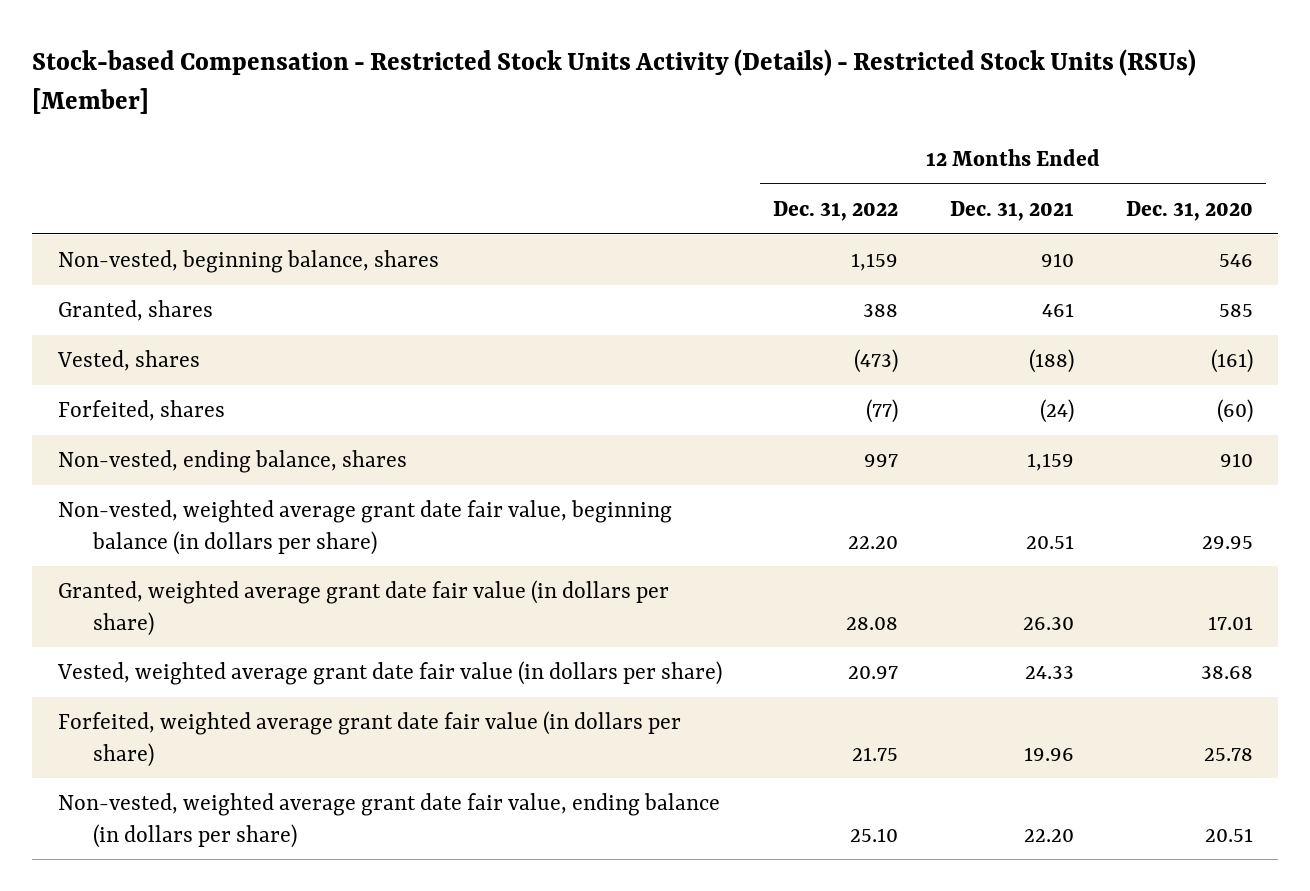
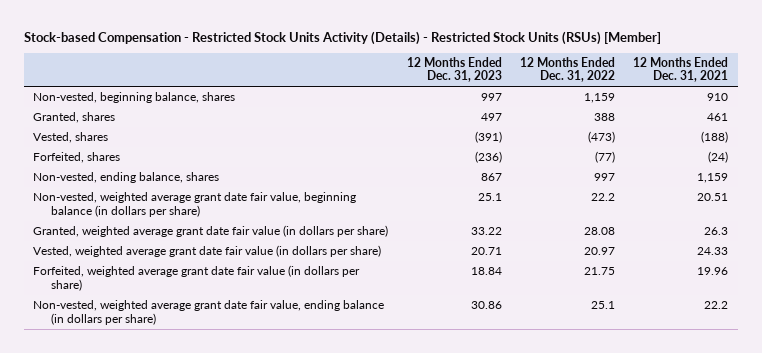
[1125,200,1253,221] Dec. 31, 2020 -> none
none -> [406,56,502,83] 12 Months Ended Dec. 31, 2023
[848,535,899,549] 22.20 -> [590,193,615,202] 22.2
[1022,616,1074,630] 26.30 -> [704,227,729,236] 26.3
[850,827,899,842] 25.10 -> [590,301,615,310] 25.1
[1023,828,1074,842] 22.20 -> [704,301,729,310] 22.2

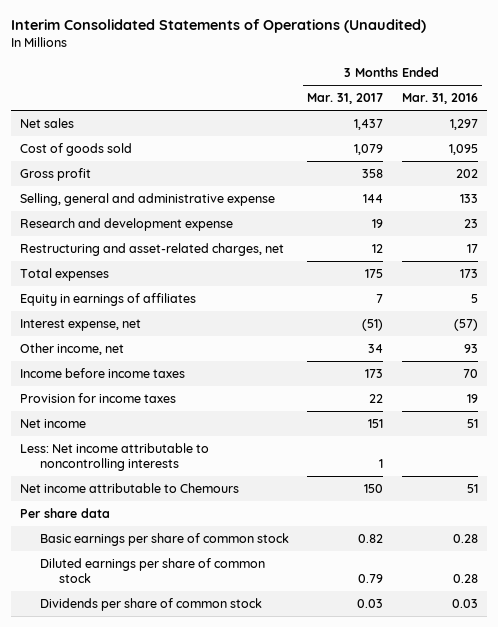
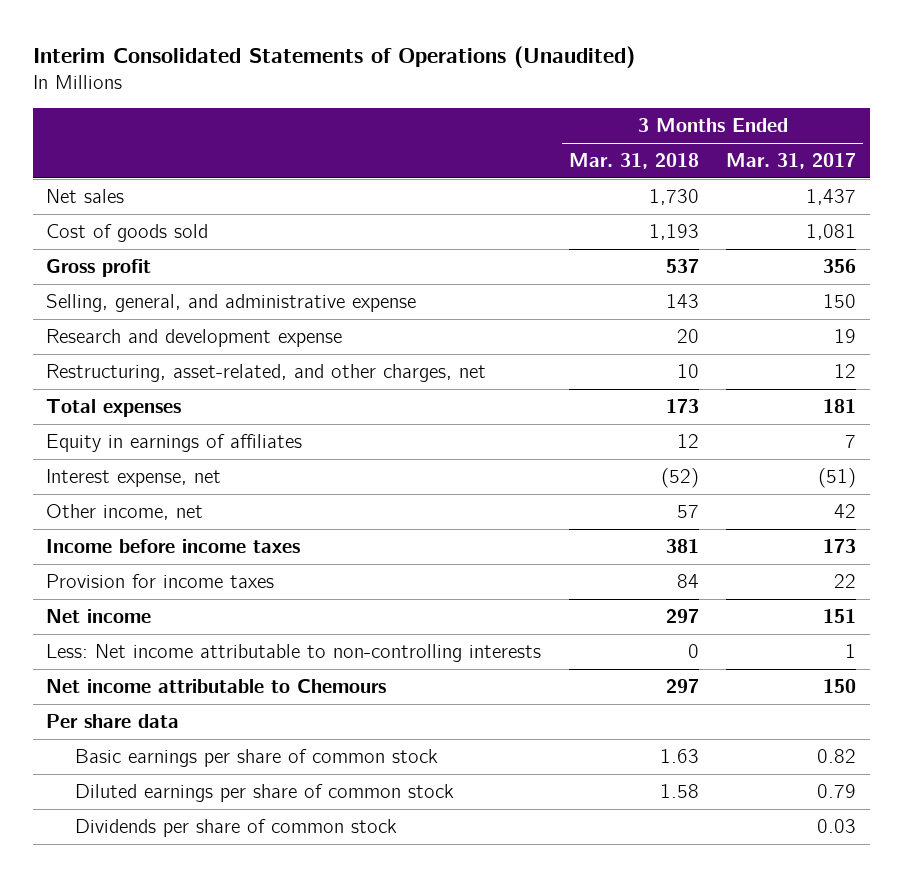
[401,93,478,105] Mar. 31, 2016 -> none
none -> [568,153,699,170] Mar. 31, 2018
[354,144,384,156] 1,079 -> [806,224,857,241] 1,081
[362,169,384,179] 358 -> [823,259,857,274] 356
[20,193,276,207] Selling, general and administrative expense -> [46,294,417,313] Selling, general, and administrative expense
[363,194,384,204] 144 -> [823,294,857,309] 150
[20,243,285,257] Restructuring and asset-related charges, net -> [46,364,487,383] Restructuring, asset-related, and other charges, net
[365,269,384,279] 175 -> [823,399,857,414] 181
[368,344,384,354] 34 -> [834,504,857,519] 42
[20,443,210,472] Less: Net income attributable to noncontrolling interests -> [46,644,542,663] Less: Net income attributable to non-controlling interests

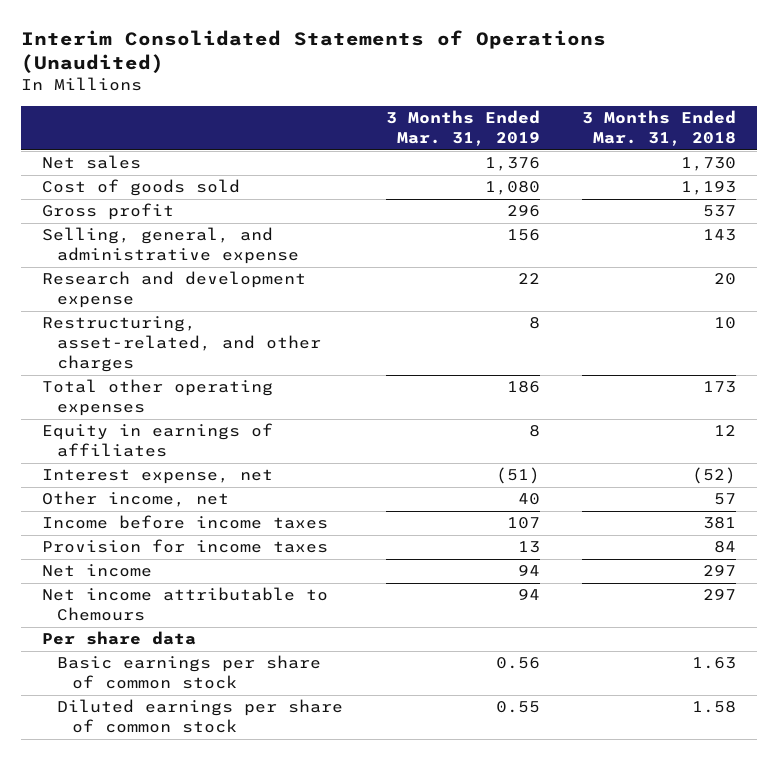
[726,153,857,170] Mar. 31, 2017 -> none
none -> [385,110,540,147] 3 Months Ended Mar. 31, 2019
[46,364,487,383] Restructuring, asset-related, and other charges, net -> [42,316,322,373] Restructuring, asset-related, and other charges
[46,399,182,418] Total expenses -> [42,379,274,417] Total other operating expenses
[46,644,542,663] Less: Net income attributable to non-controlling interests -> none
[74,819,397,838] Dividends per share of common stock -> none

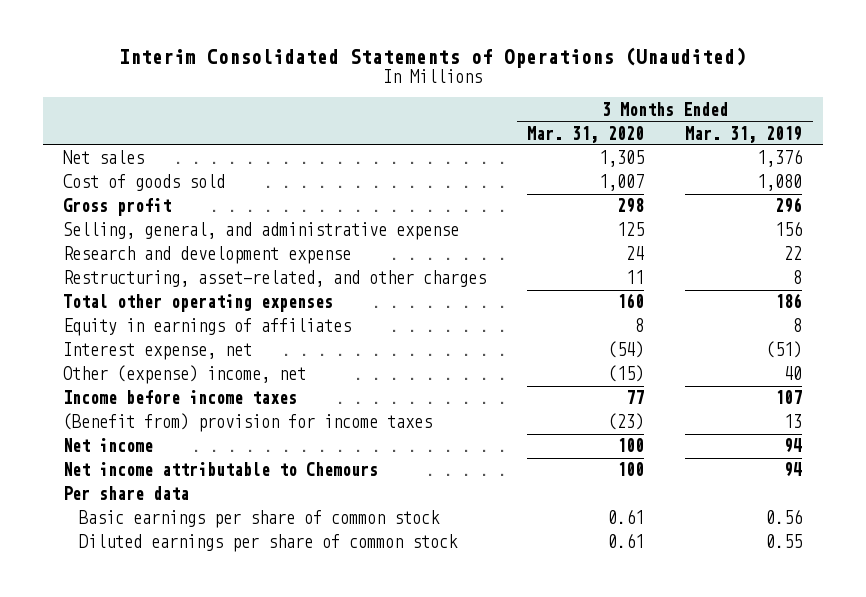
[581,110,736,147] 3 Months Ended Mar. 31, 2018 -> none
none -> [527,125,645,143] Mar. 31, 2020
[42,491,230,508] Other income, net -> [63,365,307,385] Other (expense) income, net
[42,539,329,554] Provision for income taxes -> [63,413,433,433] (Benefit from) provision for income taxes

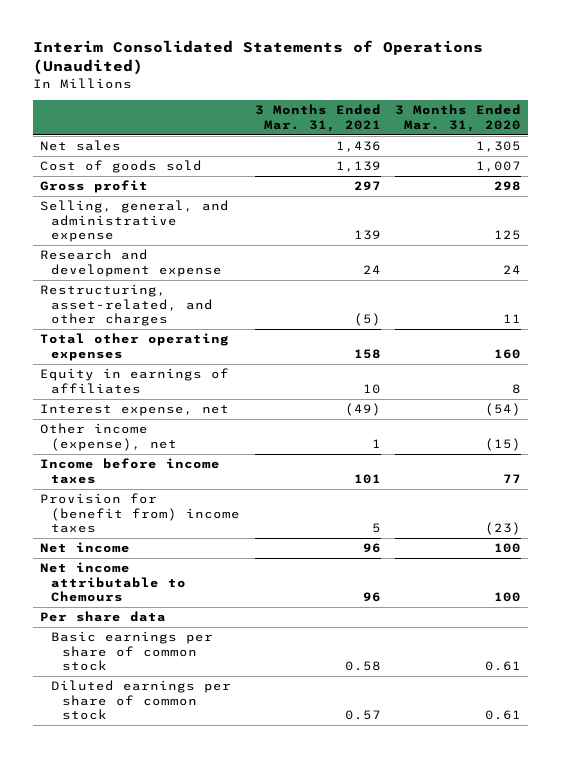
[685,125,803,143] Mar. 31, 2019 -> none
none -> [254,104,381,132] 3 Months Ended Mar. 31, 2021
[63,365,307,385] Other (expense) income, net -> [40,423,178,451] Other income (expense), net
[63,413,433,433] (Benefit from) provision for income taxes -> [40,493,241,534] Provision for (benefit from) income taxes

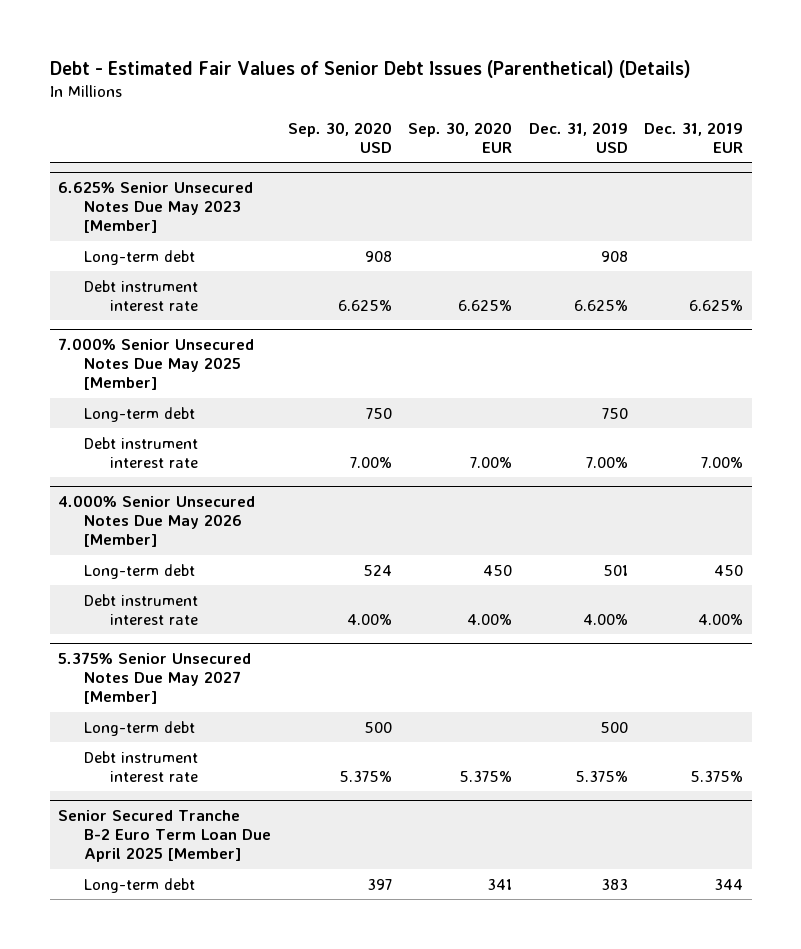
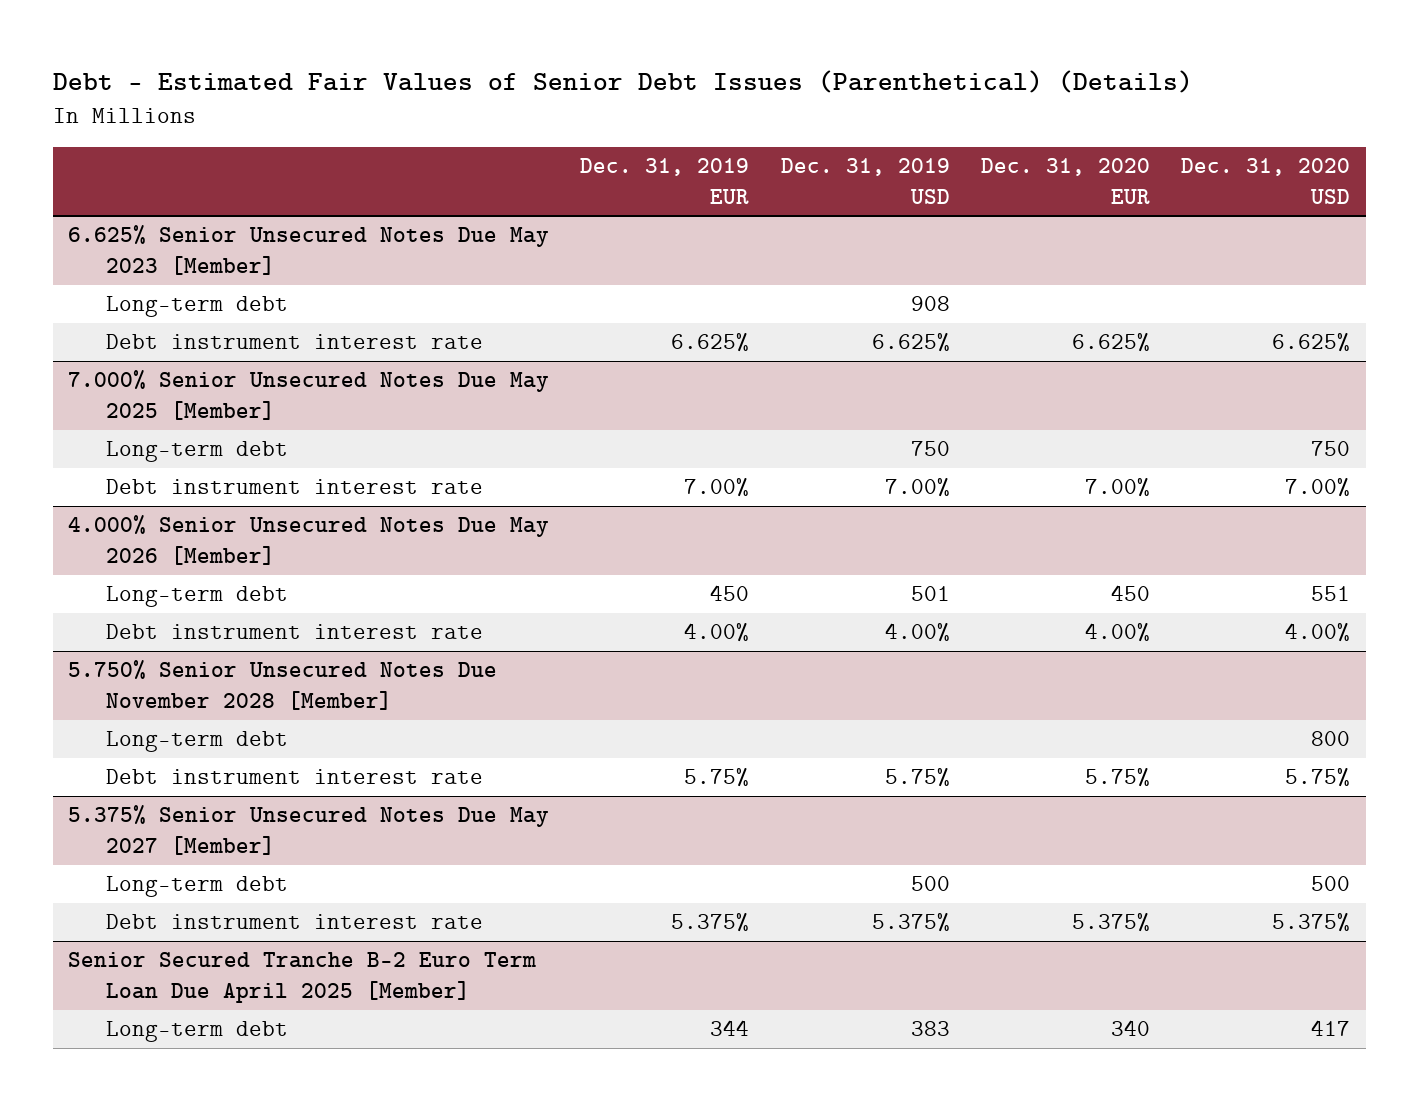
[287,121,392,153] Sep. 30, 2020 USD -> none
[408,121,513,153] Sep. 30, 2020 EUR -> none
none -> [980,157,1150,204] Dec. 31, 2020 EUR
none -> [1180,157,1350,204] Dec. 31, 2020 USD
none -> [68,660,498,711] 5.750% Senior Unsecured Notes Due November 2028 [Member]
none -> [105,731,288,753] Long-term debt
none -> [105,769,483,785] Debt instrument interest rate

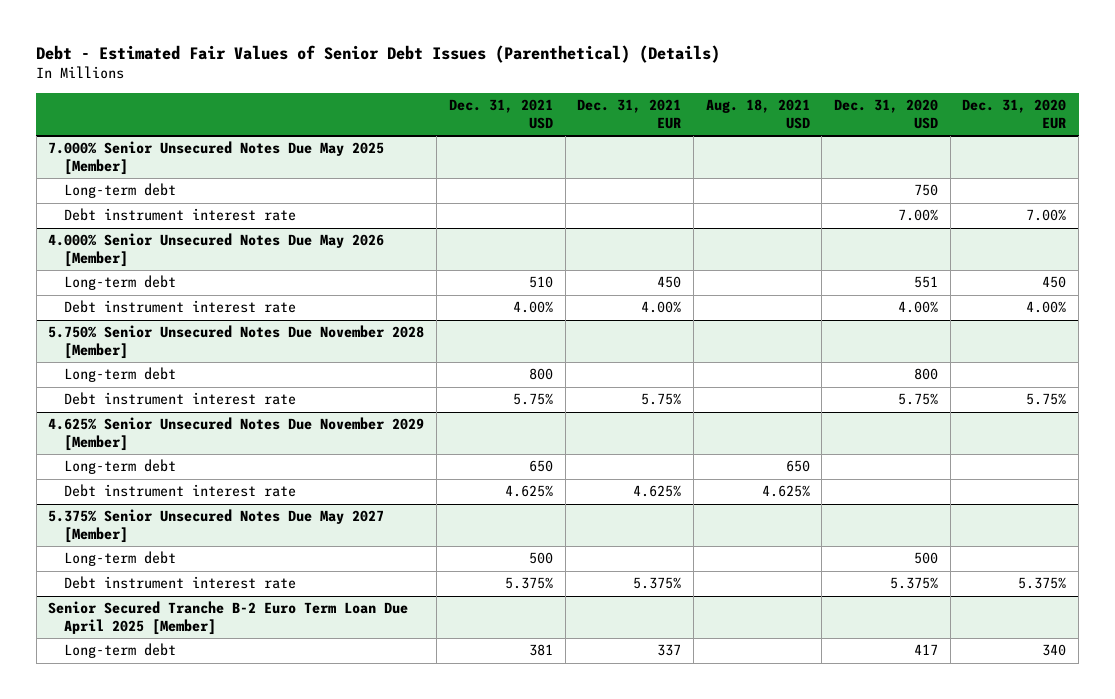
[580,157,750,204] Dec. 31, 2019 EUR -> none
[780,157,950,204] Dec. 31, 2019 USD -> none
none -> [448,99,553,130] Dec. 31, 2021 USD
none -> [577,99,682,130] Dec. 31, 2021 EUR
none -> [705,99,810,130] Aug. 18, 2021 USD
[68,225,550,276] 6.625% Senior Unsecured Notes Due May 2023 [Member] -> none
[105,296,288,318] Long-term debt -> none
[105,334,483,350] Debt instrument interest rate -> none
none -> [48,417,425,452] 4.625% Senior Unsecured Notes Due November 2029 [Member]
none -> [63,459,176,475] Long-term debt
none -> [63,484,296,498] Debt instrument interest rate

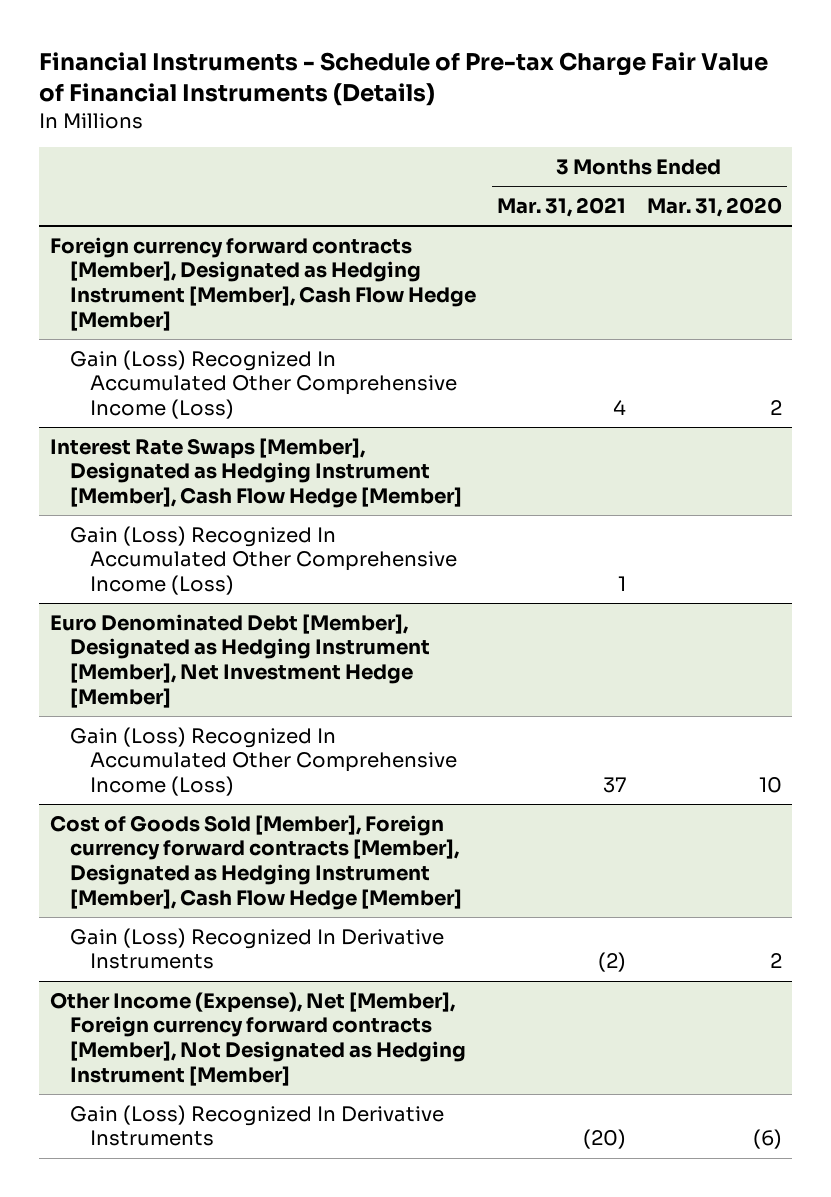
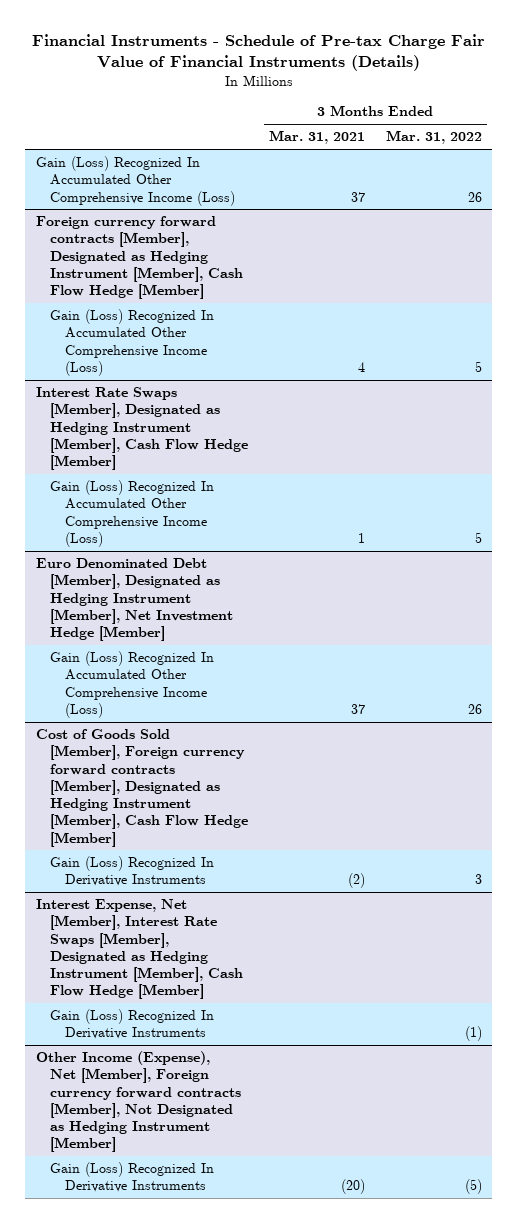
[646,197,782,218] Mar. 31, 2020 -> none
none -> [385,130,482,145] Mar. 31, 2022
none -> [35,156,236,206] Gain (Loss) Recognized In Accumulated Other Comprehensive Income (Loss)
none -> [35,899,244,1000] Interest Expense, Net [Member], Interest Rate Swaps [Member], Designated as Hedging Instrument [Member], Cash Flow Hedge [Member]
none -> [50,1009,215,1040] Gain (Loss) Recognized In Derivative Instruments

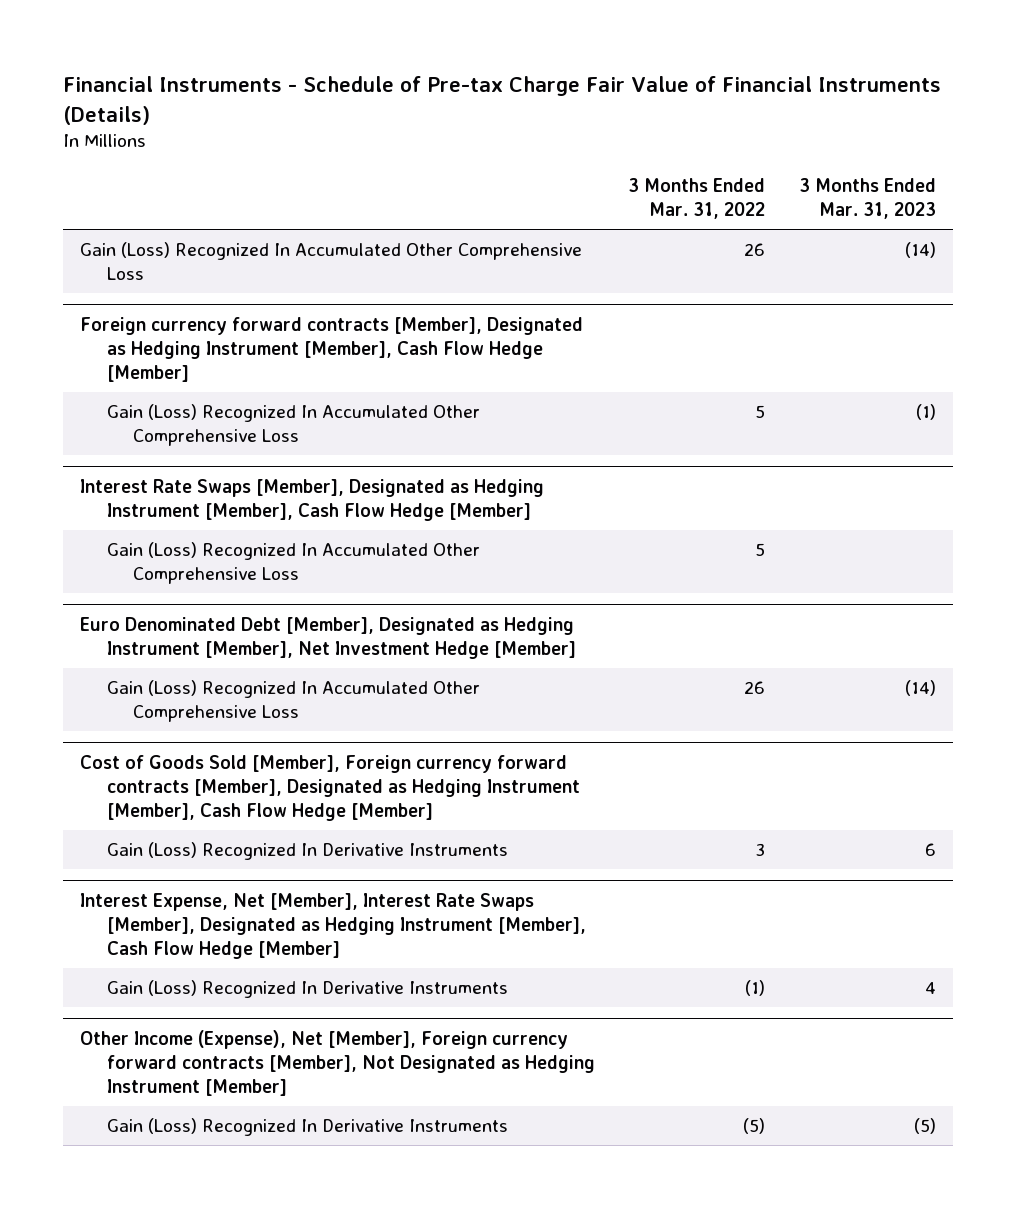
[269,130,366,145] Mar. 31, 2021 -> none
none -> [799,178,937,220] 3 Months Ended Mar. 31, 2023
[35,156,236,206] Gain (Loss) Recognized In Accumulated Other Comprehensive Income (Loss) -> [79,241,582,280] Gain (Loss) Recognized In Accumulated Other Comprehensive Loss
[50,309,215,376] Gain (Loss) Recognized In Accumulated Other Comprehensive Income (Loss) -> [106,403,480,446] Gain (Loss) Recognized In Accumulated Other Comprehensive Loss
[50,480,215,547] Gain (Loss) Recognized In Accumulated Other Comprehensive Income (Loss) -> [106,541,480,584] Gain (Loss) Recognized In Accumulated Other Comprehensive Loss
[50,651,215,718] Gain (Loss) Recognized In Accumulated Other Comprehensive Income (Loss) -> [106,679,480,722] Gain (Loss) Recognized In Accumulated Other Comprehensive Loss

